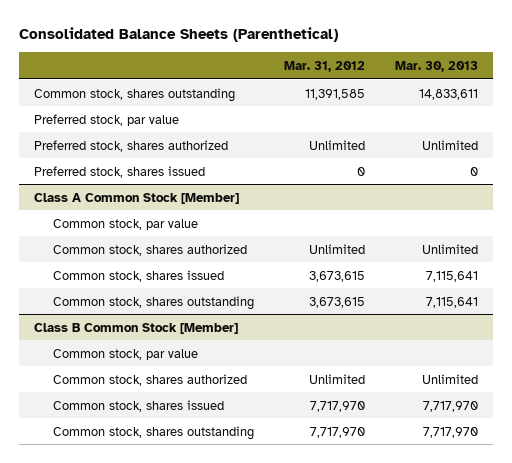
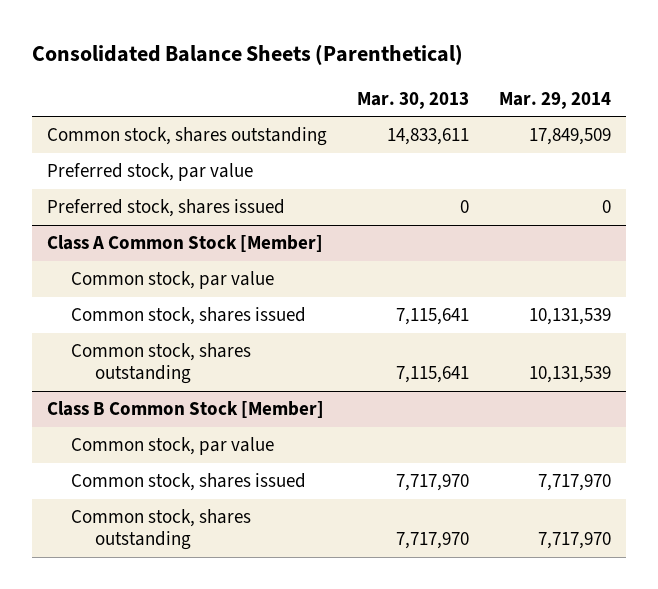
[283,61,365,73] Mar. 31, 2012 -> none
none -> [499,91,612,109] Mar. 29, 2014
[34,139,229,152] Preferred stock, shares authorized -> none
[52,243,247,256] Common stock, shares authorized -> none
[52,373,247,386] Common stock, shares authorized -> none

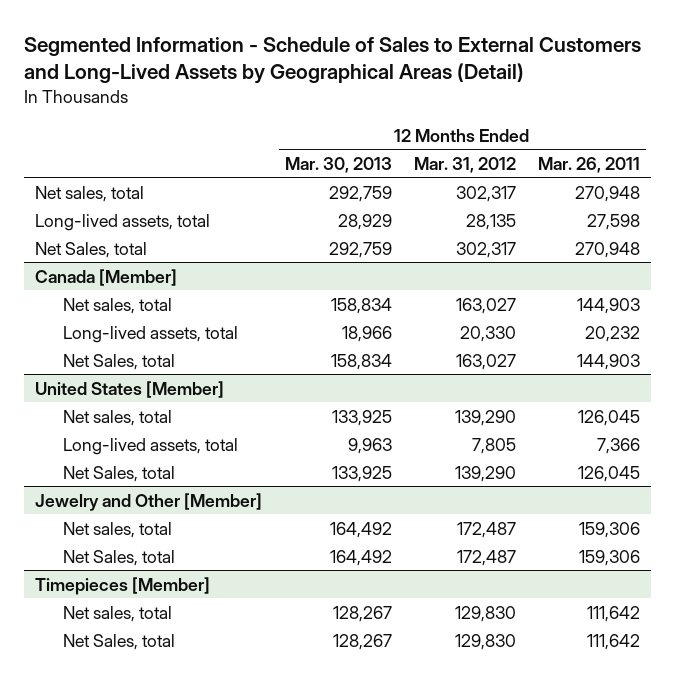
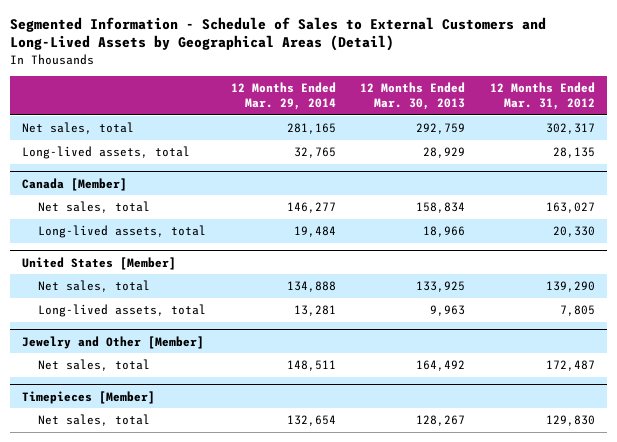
[538,156,641,173] Mar. 26, 2011 -> none
none -> [230,82,336,111] 12 Months Ended Mar. 29, 2014
[35,241,148,258] Net Sales, total -> none
[63,353,176,370] Net Sales, total -> none
[63,465,176,482] Net Sales, total -> none
[63,549,176,566] Net Sales, total -> none
[63,633,176,650] Net Sales, total -> none

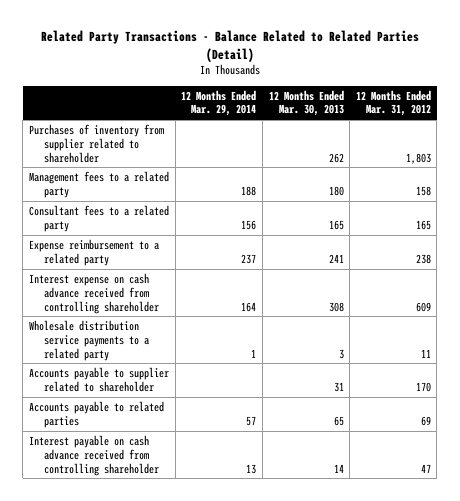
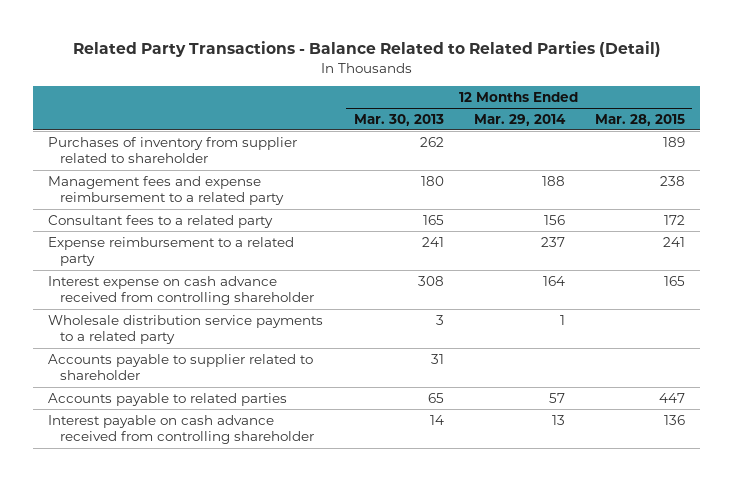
[355,89,431,117] 12 Months Ended Mar. 31, 2012 -> none
none -> [594,113,685,126] Mar. 28, 2015
[29,170,170,198] Management fees to a related party -> [48,175,284,206] Management fees and expense reimbursement to a related party

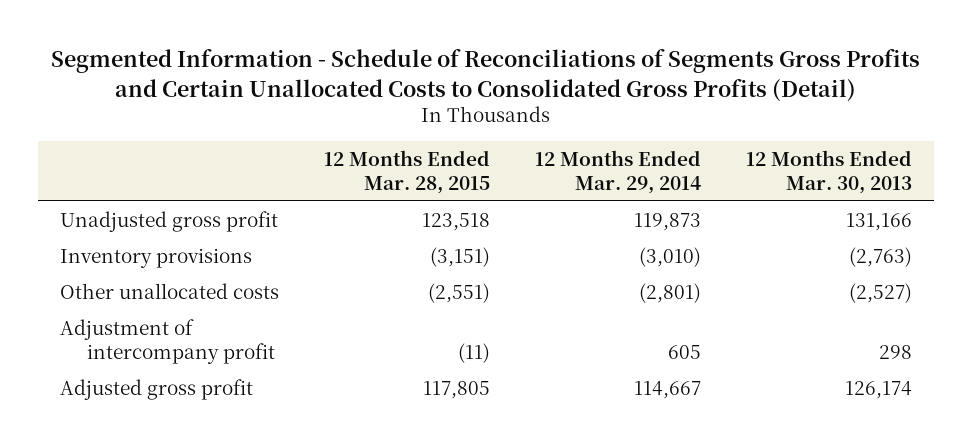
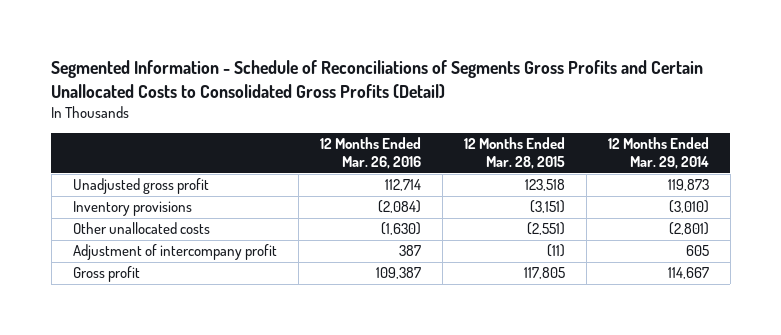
[745,149,912,194] 12 Months Ended Mar. 30, 2013 -> none
none -> [319,137,421,170] 12 Months Ended Mar. 26, 2016
[60,378,254,400] Adjusted gross profit -> [72,266,140,283] Gross profit

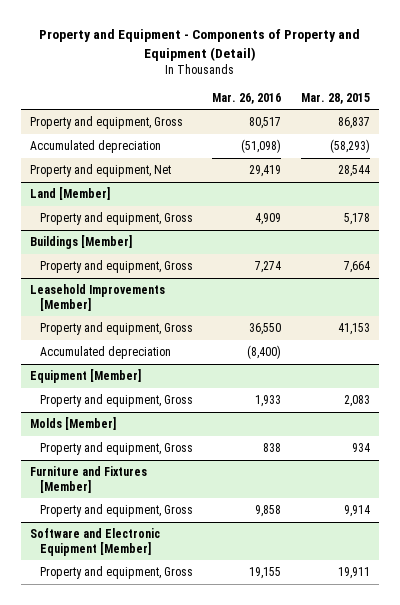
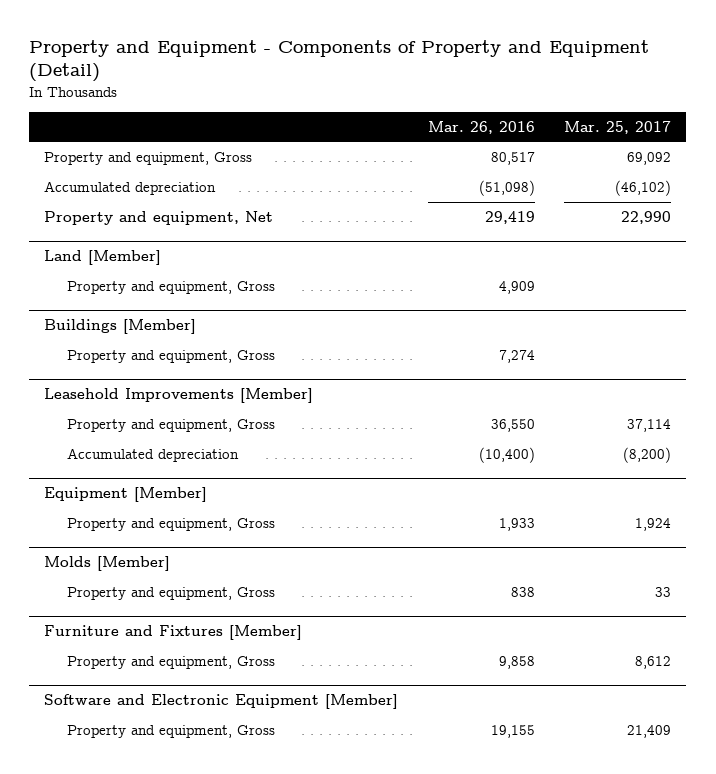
[300,92,370,104] Mar. 28, 2015 -> none
none -> [564,120,672,134] Mar. 25, 2017
[247,345,282,360] (8,400) -> [478,446,535,463] (10,400)

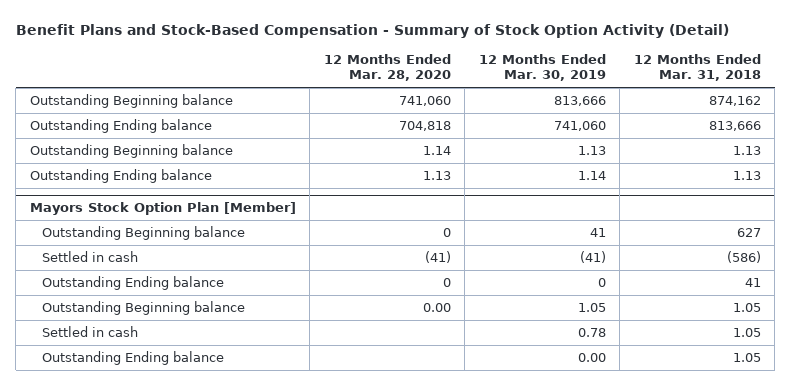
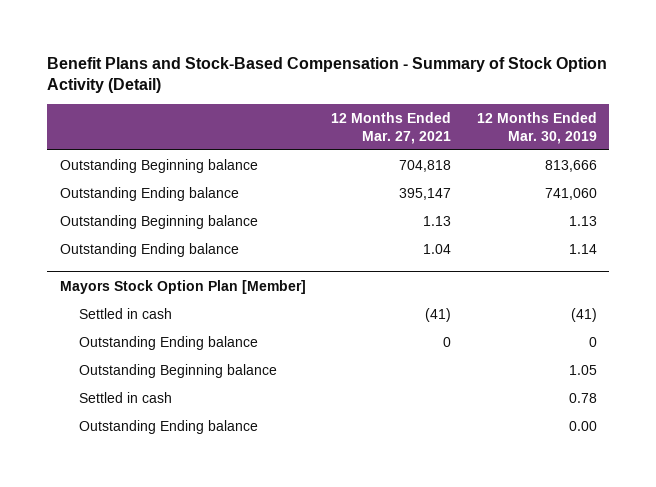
[323,54,451,82] 12 Months Ended Mar. 28, 2020 -> none
[633,54,761,82] 12 Months Ended Mar. 31, 2018 -> none
none -> [331,112,452,144] 12 Months Ended Mar. 27, 2021
[41,225,245,240] Outstanding Beginning balance -> none

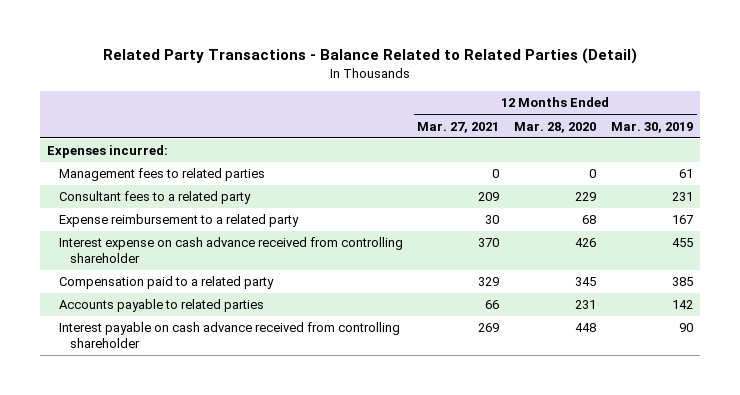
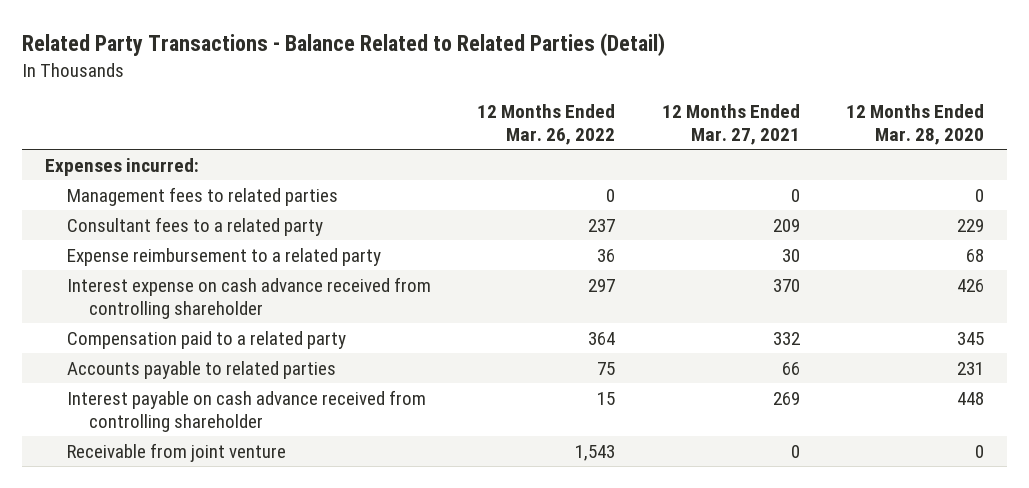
[610,121,693,133] Mar. 30, 2019 -> none
none -> [477,103,616,145] 12 Months Ended Mar. 26, 2022
[478,277,500,287] 329 -> [772,331,800,345] 332
none -> [67,442,287,462] Receivable from joint venture

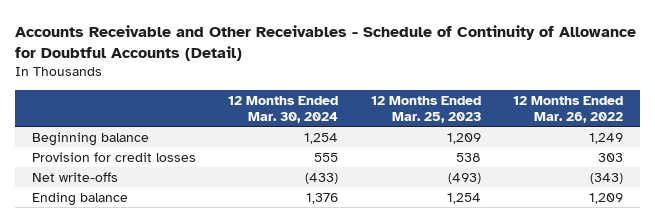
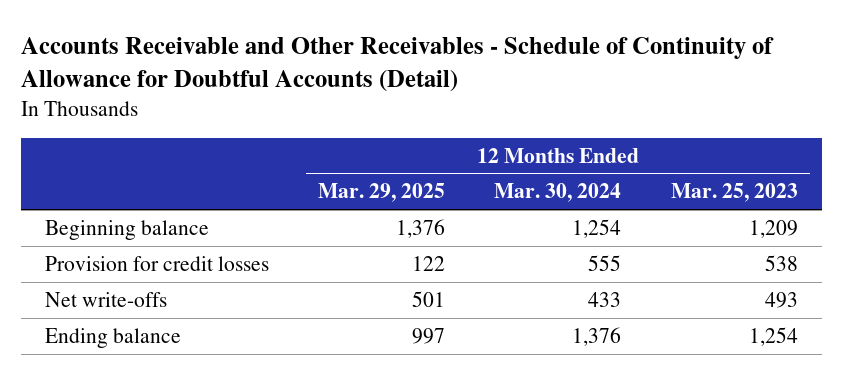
[513,95,624,123] 12 Months Ended Mar. 26, 2022 -> none
none -> [318,183,446,203] Mar. 29, 2025
[305,172,339,184] (433) -> [588,291,622,307] 433
[447,172,481,184] (493) -> [764,291,798,308] 493

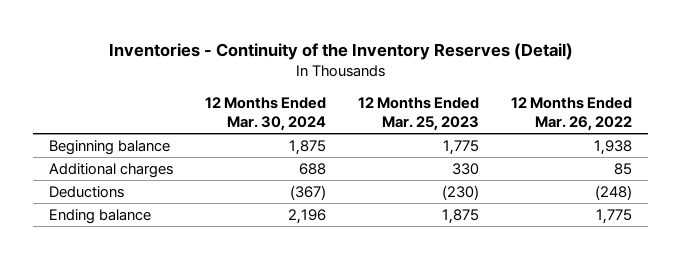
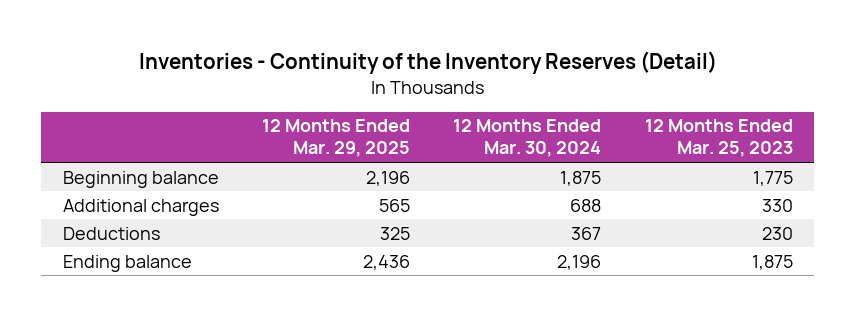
[511,96,633,131] 12 Months Ended Mar. 26, 2022 -> none
none -> [262,119,411,158] 12 Months Ended Mar. 29, 2025
[290,184,327,200] (367) -> [571,226,602,240] 367
[442,184,480,200] (230) -> [761,226,793,240] 230

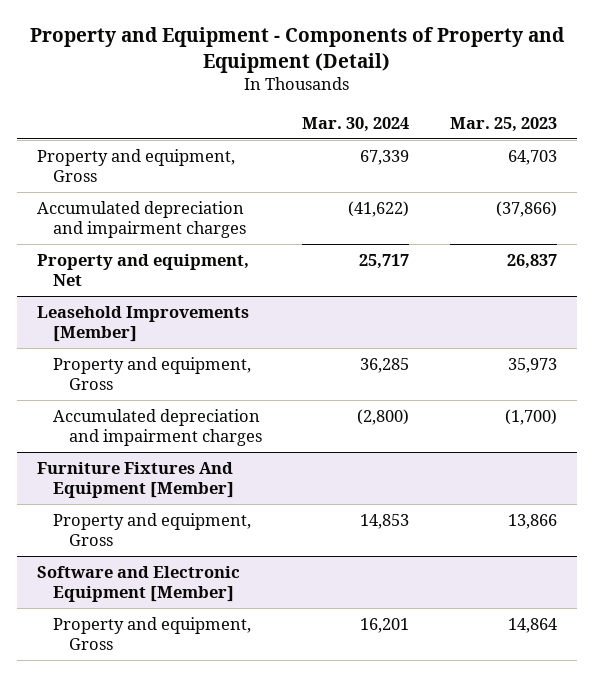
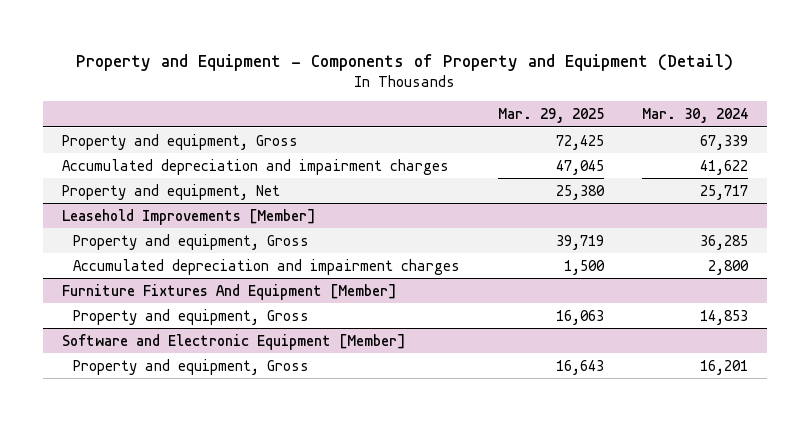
[449,116,557,132] Mar. 25, 2023 -> none
none -> [498,108,605,124] Mar. 29, 2025
[348,201,410,218] (41,622) -> [700,159,749,175] 41,622
[357,409,410,426] (2,800) -> [708,259,750,275] 2,800

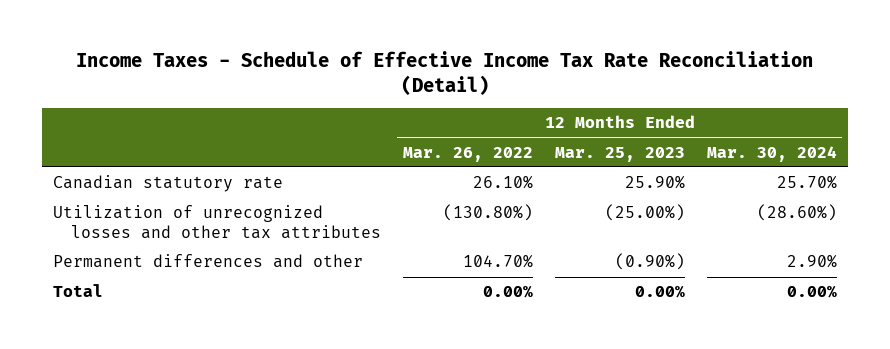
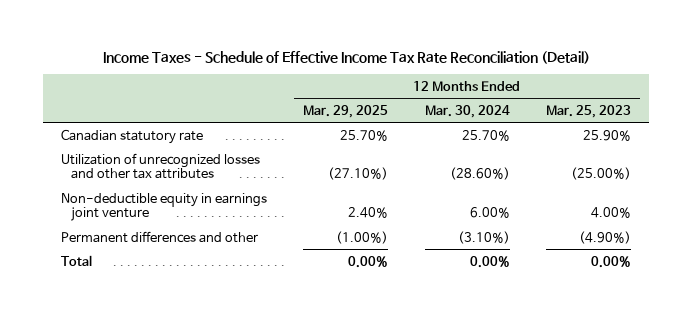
[402,146,533,162] Mar. 26, 2022 -> none
none -> [303,104,389,118] Mar. 29, 2025
none -> [60,192,267,222] Non-deductible equity in earnings joint venture
[614,253,685,271] (0.90%) -> [578,230,631,244] (4.90%)
[786,254,837,269] 2.90% -> [457,230,510,244] (3.10%)

